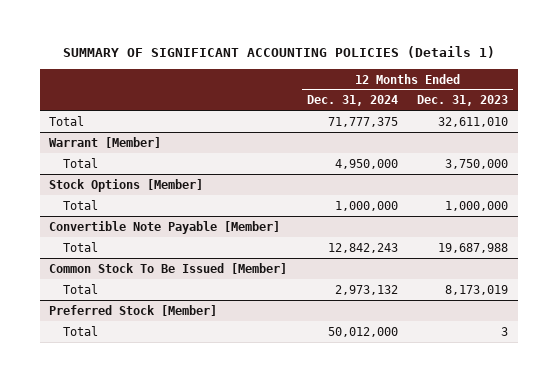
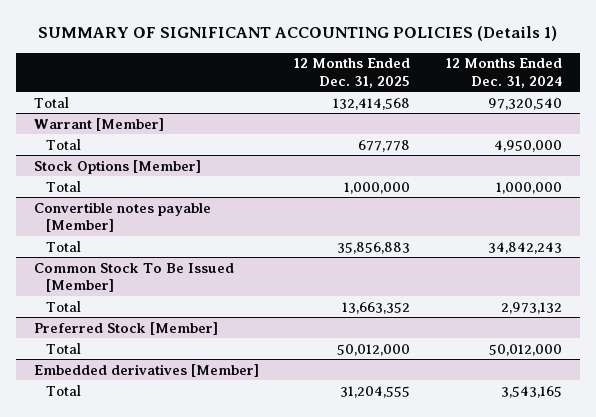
[417,95,509,107] Dec. 31, 2023 -> none
none -> [294,58,411,88] 12 Months Ended Dec. 31, 2025
[327,116,398,127] 71,777,375 -> [487,97,562,110] 97,320,540
[49,220,281,234] Convertible Note Payable [Member] -> [33,201,211,232] Convertible notes payable [Member]
[327,242,398,253] 12,842,243 -> [487,241,562,254] 34,842,243
none -> [33,363,259,377] Embedded derivatives [Member]
none -> [46,384,82,396] Total

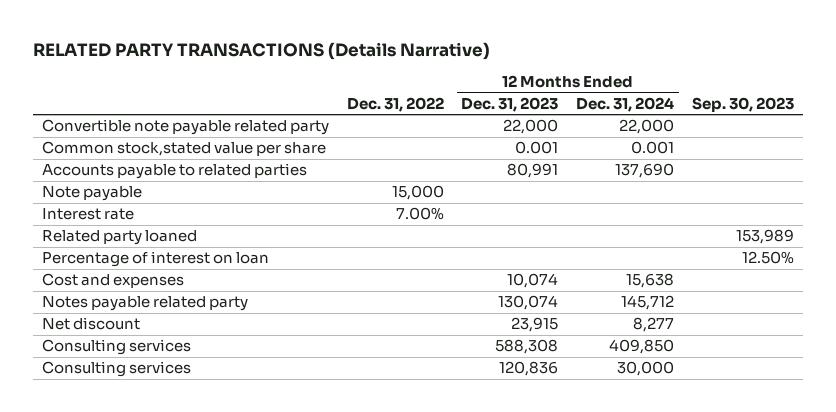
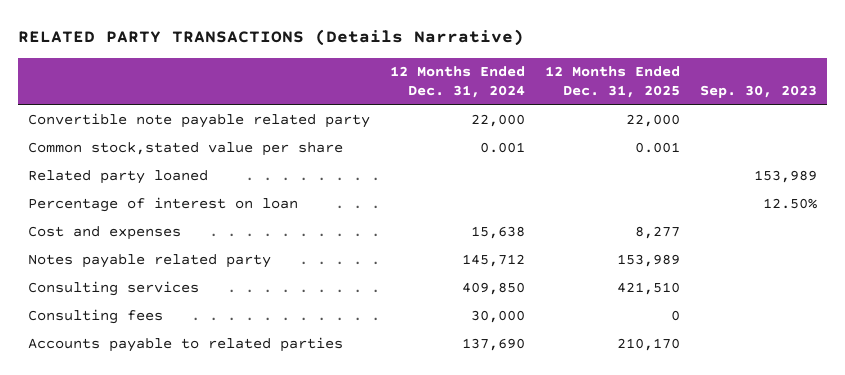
[346,96,444,112] Dec. 31, 2022 -> none
[461,96,559,112] Dec. 31, 2023 -> none
none -> [544,66,680,98] 12 Months Ended Dec. 31, 2025
[41,186,142,202] Note payable -> none
[41,208,134,221] Interest rate -> none
[41,317,140,331] Net discount -> none
[41,361,191,378] Consulting services -> [27,308,163,324] Consulting fees
[41,163,307,180] Accounts payable to related parties -> [27,336,343,352] Accounts payable to related parties

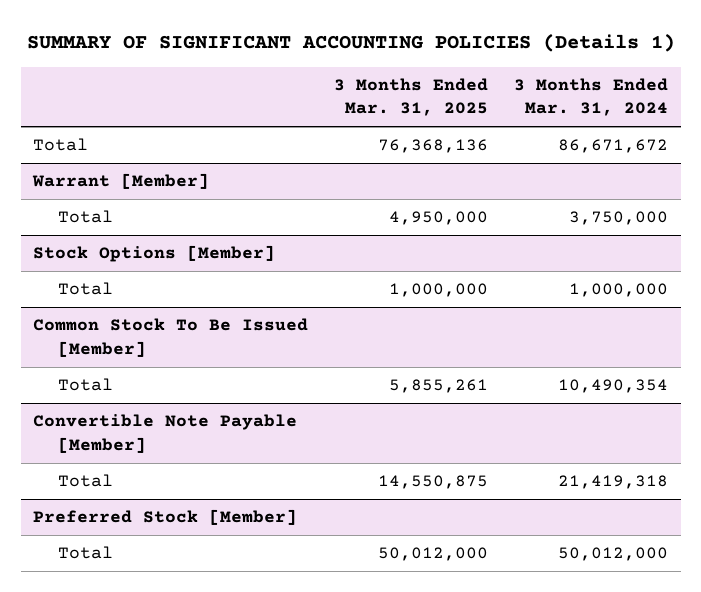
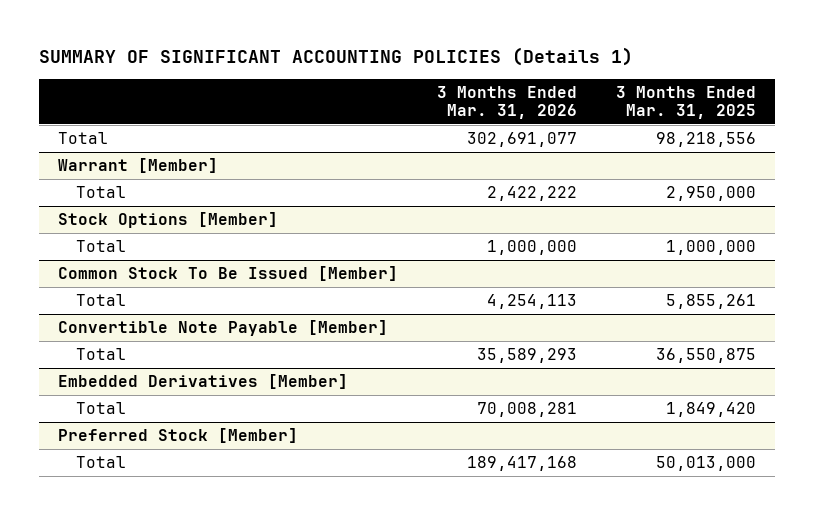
[514,77,669,117] 3 Months Ended Mar. 31, 2024 -> none
none -> [436,85,577,120] 3 Months Ended Mar. 31, 2026
[378,139,489,154] 76,368,136 -> [655,131,756,147] 98,218,556
[389,211,489,226] 4,950,000 -> [665,185,756,201] 2,950,000
[378,475,489,490] 14,550,875 -> [655,347,756,363] 36,550,875
none -> [58,373,349,389] Embedded Derivatives [Member]
none -> [75,401,126,414] Total
[378,547,489,562] 50,012,000 -> [655,455,756,471] 50,013,000

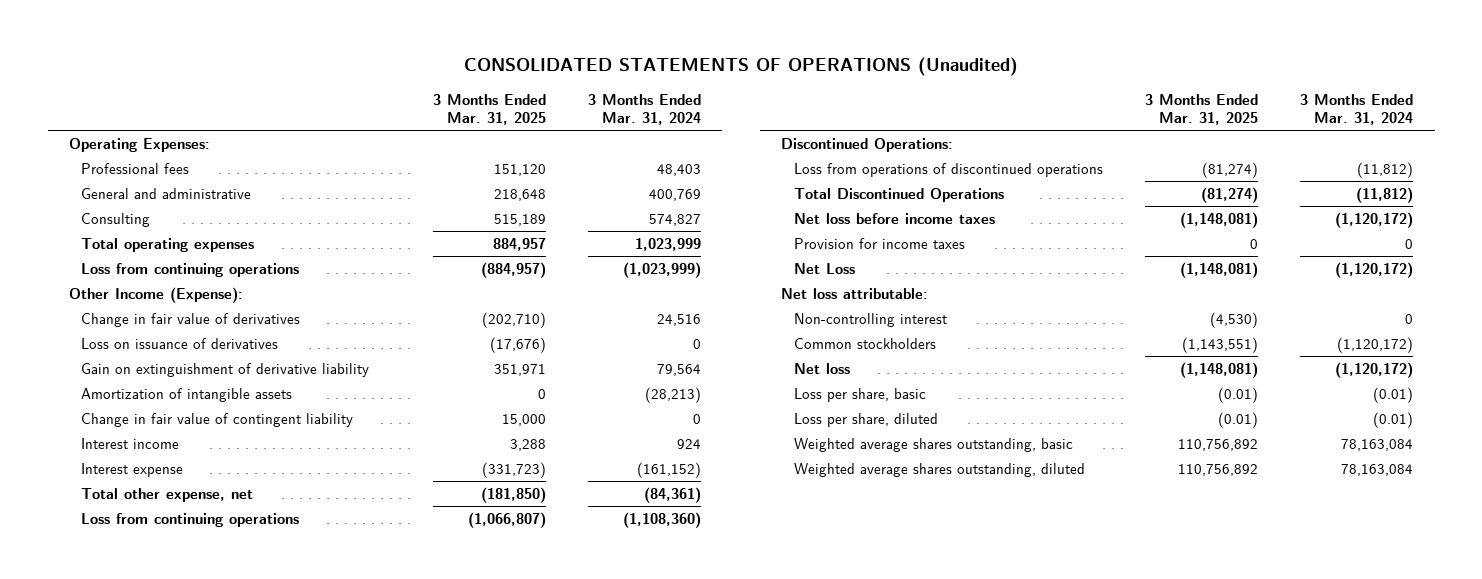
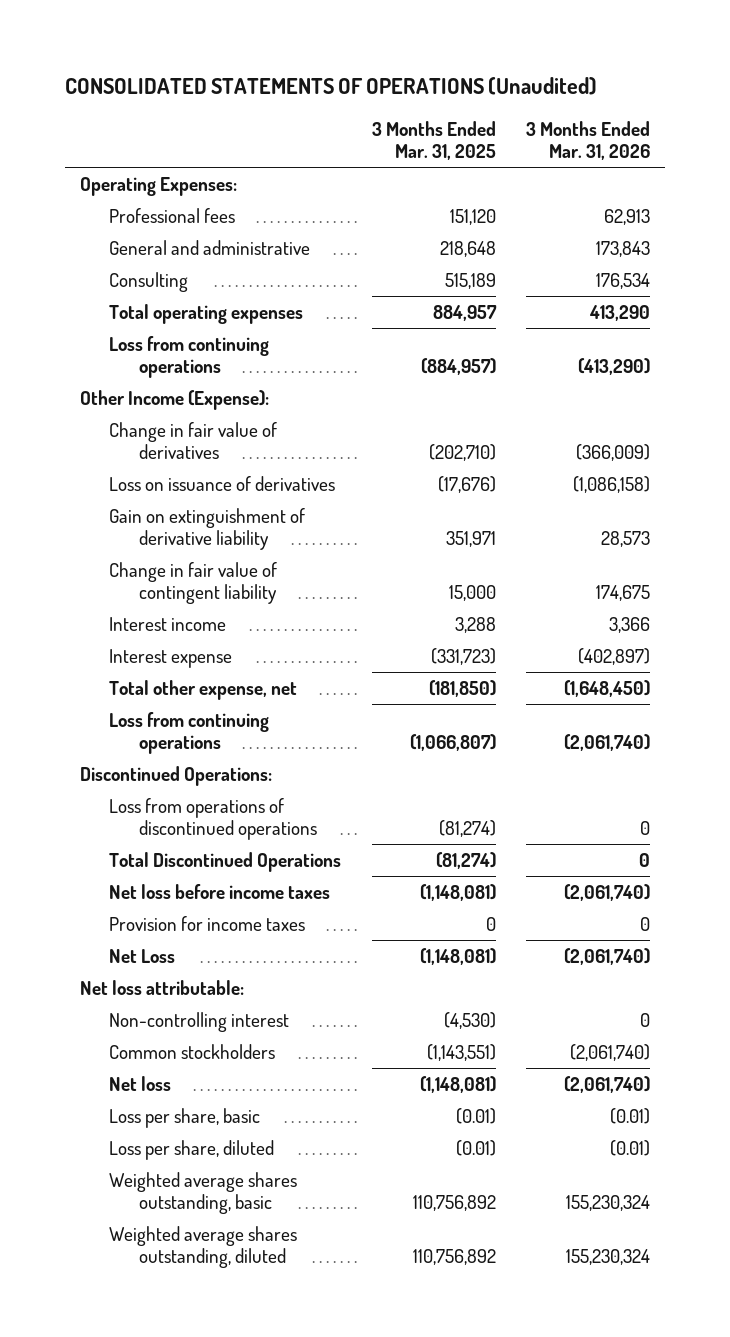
[588,93,702,125] 3 Months Ended Mar. 31, 2024 -> none
none -> [525,121,650,161] 3 Months Ended Mar. 31, 2026
[81,387,293,402] Amortization of intangible assets -> none

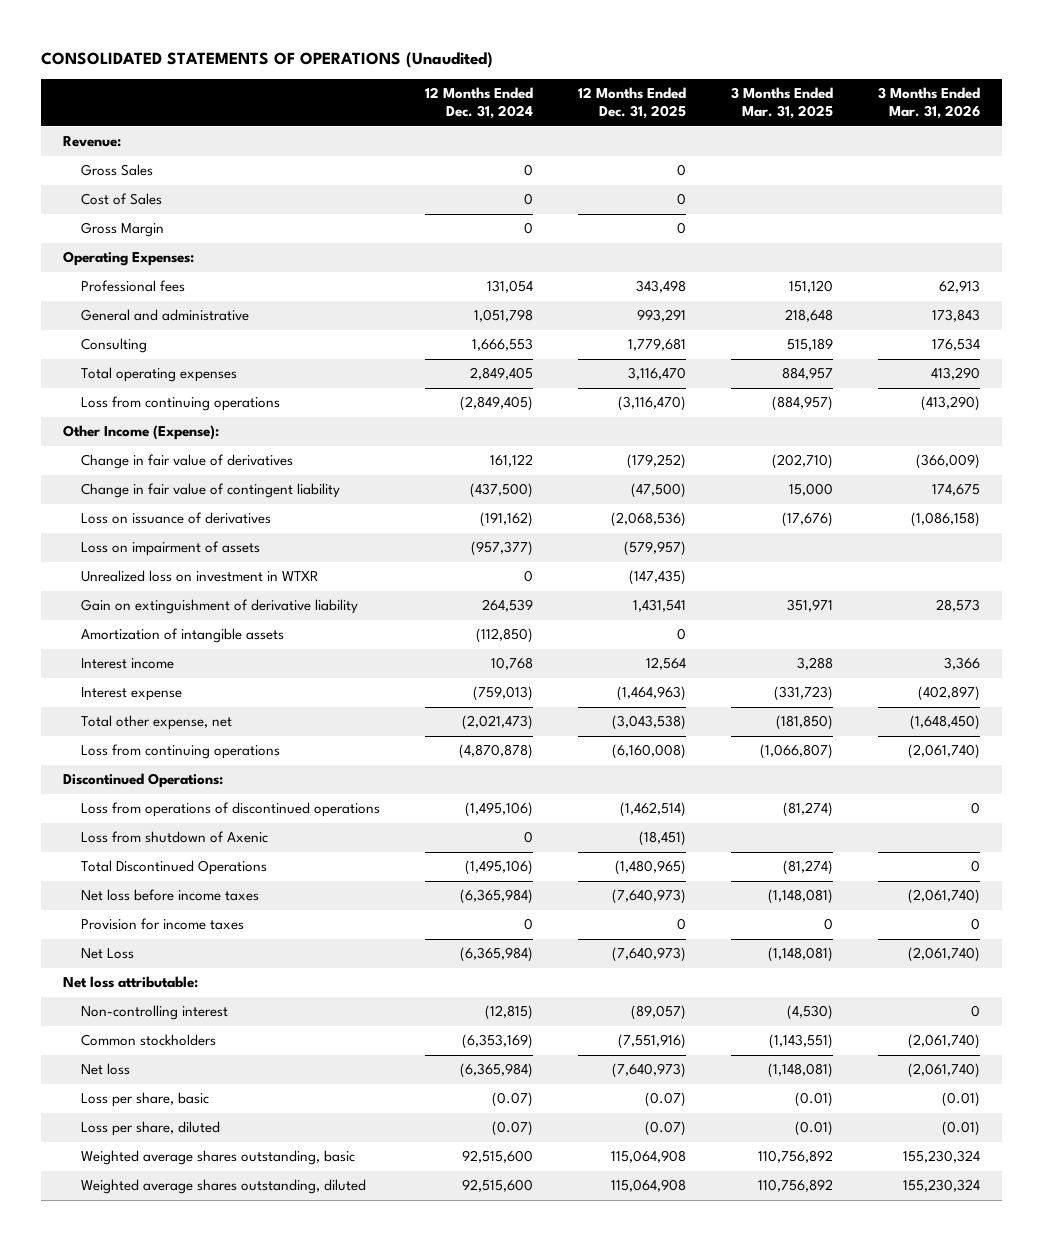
none -> [425,87,534,120] 12 Months Ended Dec. 31, 2024
none -> [577,87,686,120] 12 Months Ended Dec. 31, 2025
none -> [63,136,122,148] Revenue:
none -> [81,164,154,177] Gross Sales
none -> [81,193,163,206] Cost of Sales
none -> [81,222,165,238] Gross Margin
[109,561,278,604] Change in fair value of contingent liability -> [81,483,341,499] Change in fair value of contingent liability
none -> [81,541,261,557] Loss on impairment of assets
none -> [81,570,319,583] Unrealized loss on investment in WTXR
none -> [81,628,285,644] Amortization of intangible assets
none -> [81,831,269,844] Loss from shutdown of Axenic

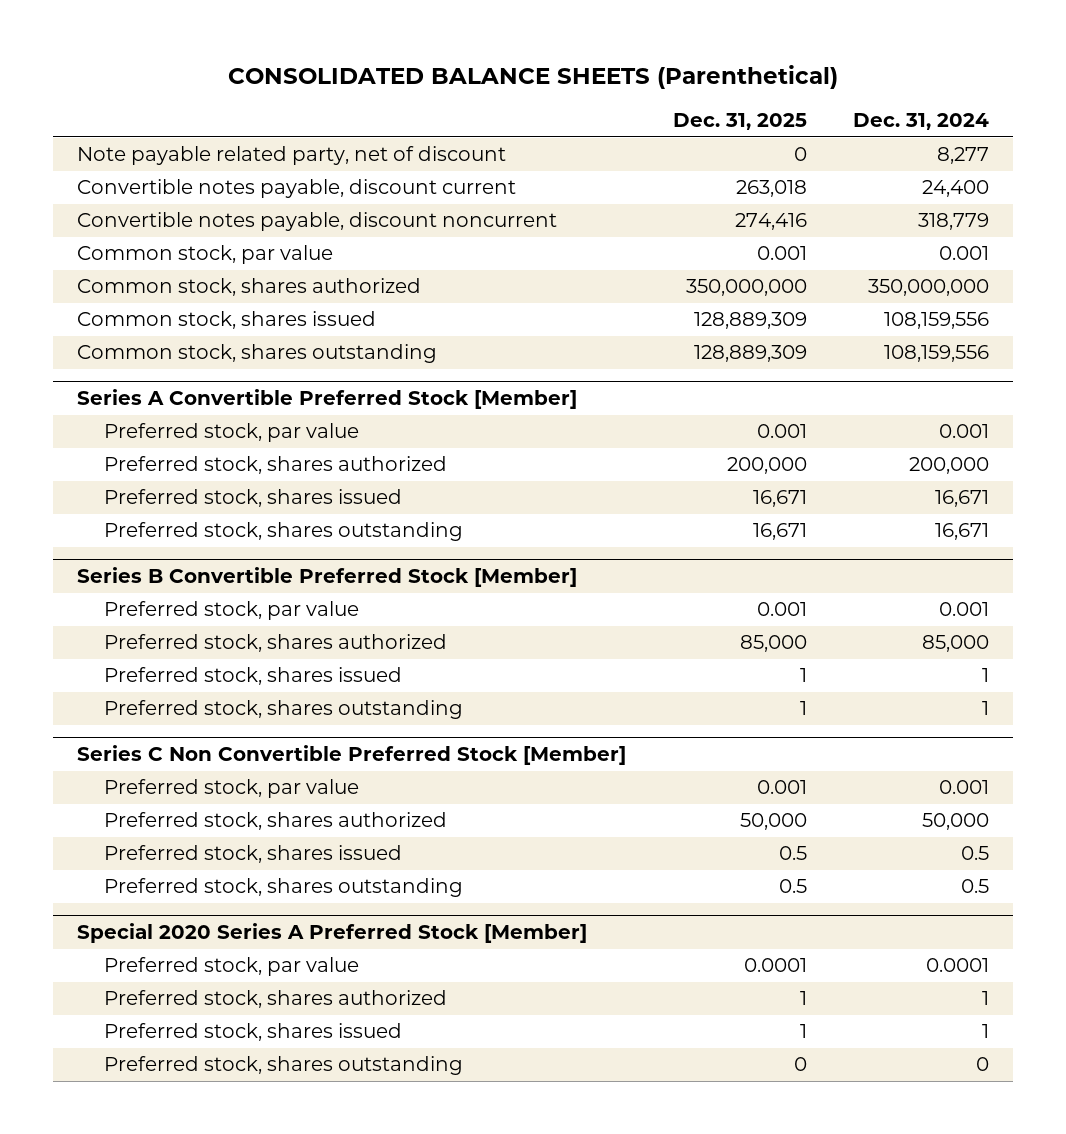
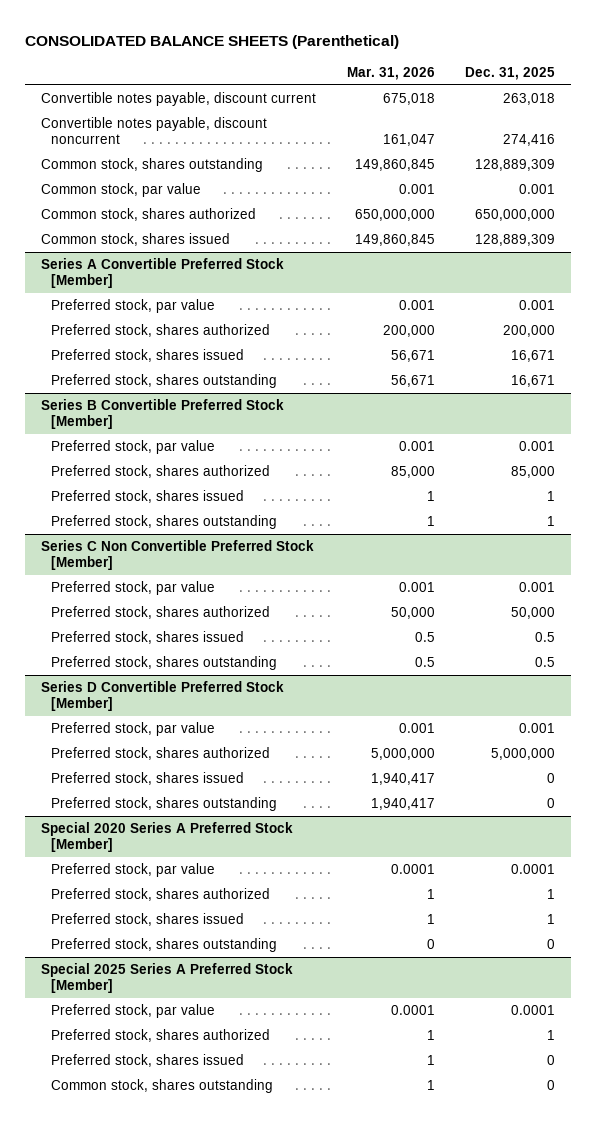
[853,113,990,131] Dec. 31, 2024 -> none
none -> [346,66,435,80] Mar. 31, 2026
[76,146,506,166] Note payable related party, net of discount -> none
[76,344,437,364] Common stock, shares outstanding -> [40,158,263,173] Common stock, shares outstanding
[685,279,807,297] 350,000,000 -> [475,209,556,222] 650,000,000
none -> [40,681,284,711] Series D Convertible Preferred Stock [Member]
none -> [50,722,215,737] Preferred stock, par value
none -> [50,747,270,761] Preferred stock, shares authorized
none -> [50,772,244,786] Preferred stock, shares issued
none -> [50,797,277,812] Preferred stock, shares outstanding
none -> [40,963,293,993] Special 2025 Series A Preferred Stock [Member]
none -> [50,1004,215,1019] Preferred stock, par value
none -> [50,1029,270,1043] Preferred stock, shares authorized
none -> [50,1054,244,1068] Preferred stock, shares issued
none -> [50,1079,273,1094] Common stock, shares outstanding

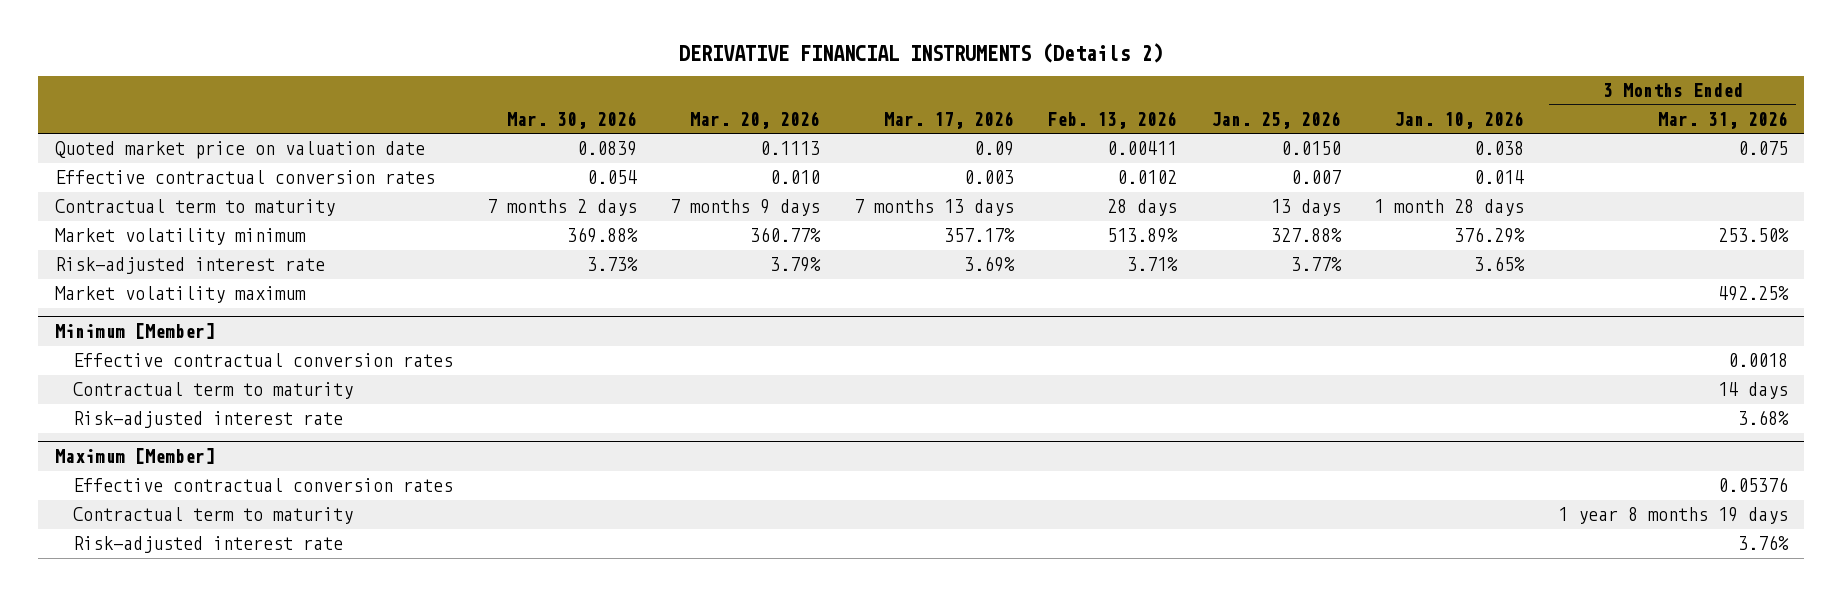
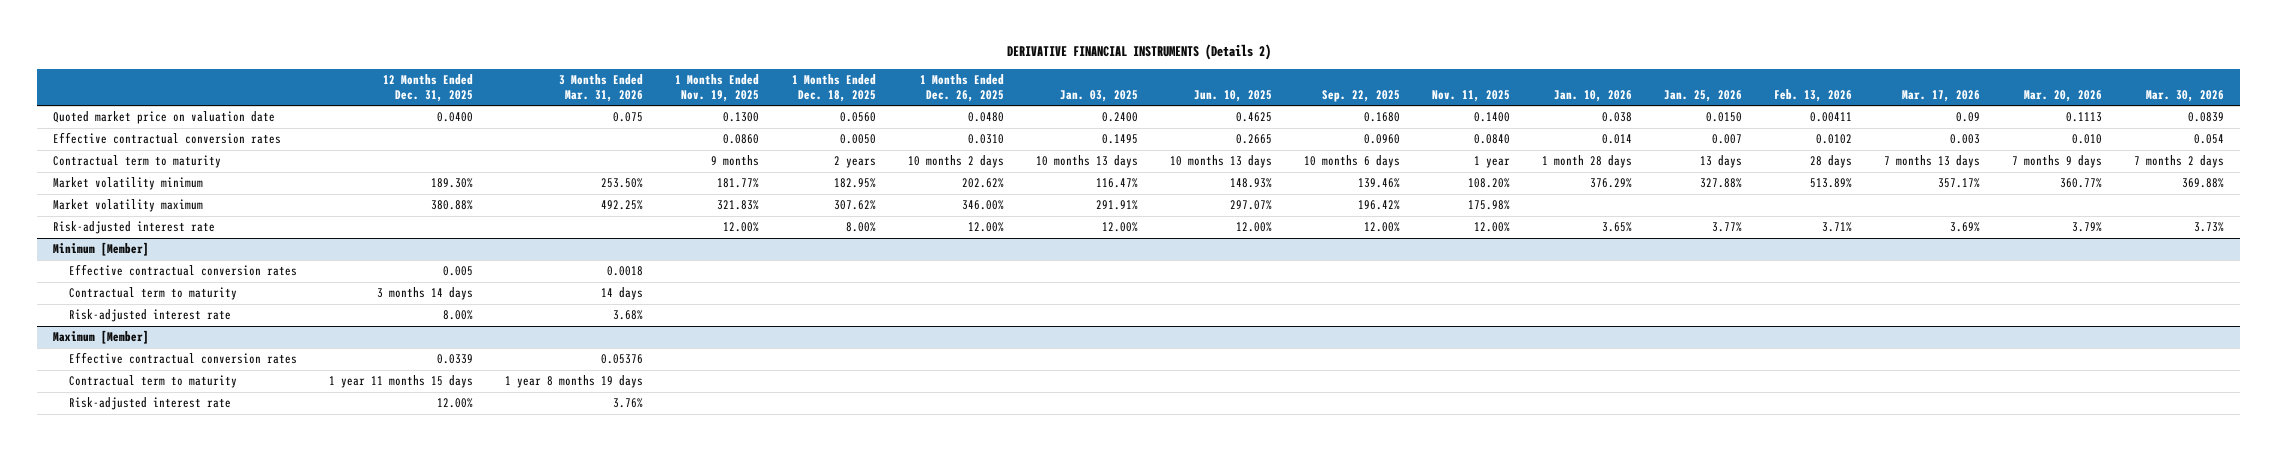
none -> [383,73,474,102] 12 Months Ended Dec. 31, 2025
none -> [675,73,760,102] 1 Months Ended Nov. 19, 2025
none -> [791,73,876,102] 1 Months Ended Dec. 18, 2025
none -> [919,73,1004,102] 1 Months Ended Dec. 26, 2025
none -> [1059,89,1138,102] Jan. 03, 2025
none -> [1193,89,1272,102] Jun. 10, 2025
none -> [1321,89,1400,102] Sep. 22, 2025
none -> [1431,89,1510,102] Nov. 11, 2025
[54,257,325,275] Risk-adjusted interest rate -> [53,221,216,235] Risk-adjusted interest rate

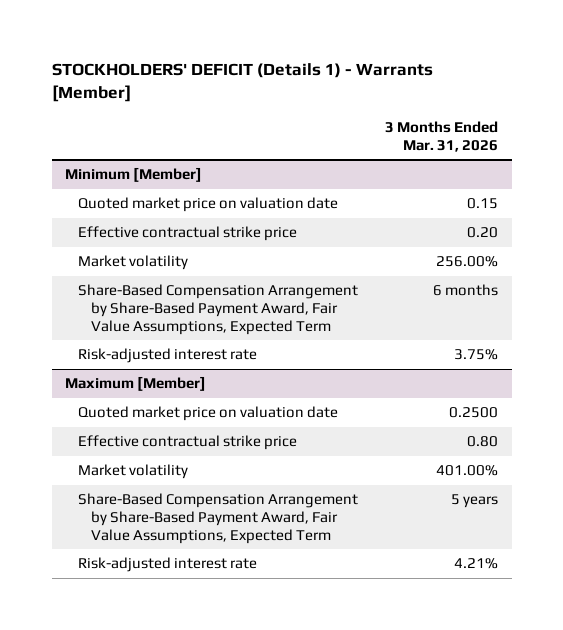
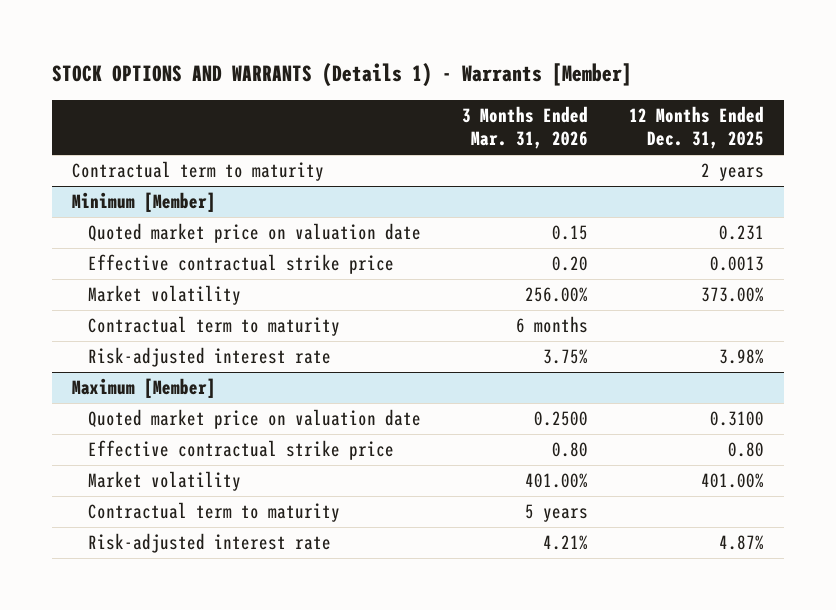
[51,62,433,102] STOCKHOLDERS' DEFICIT (Details 1) - Warrants [Member] -> [51,63,632,88] STOCK OPTIONS AND WARRANTS (Details 1) - Warrants [Member]
none -> [628,106,764,150] 12 Months Ended Dec. 31, 2025
none -> [72,161,325,182] Contractual term to maturity
[77,284,358,335] Share-Based Compensation Arrangement by Share-Based Payment Award, Fair Value Assumptions, Expected Term -> [88,316,341,337] Contractual term to maturity
[77,493,358,544] Share-Based Compensation Arrangement by Share-Based Payment Award, Fair Value Assumptions, Expected Term -> [88,502,341,523] Contractual term to maturity

